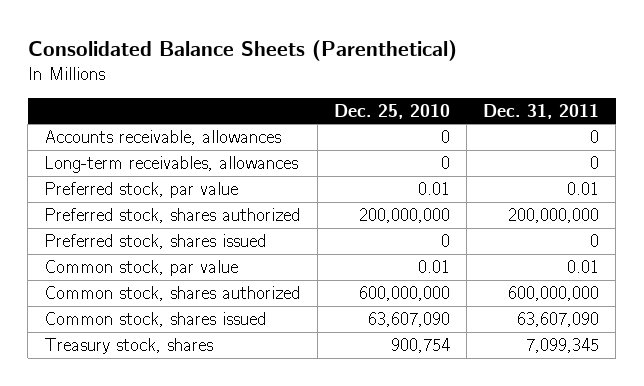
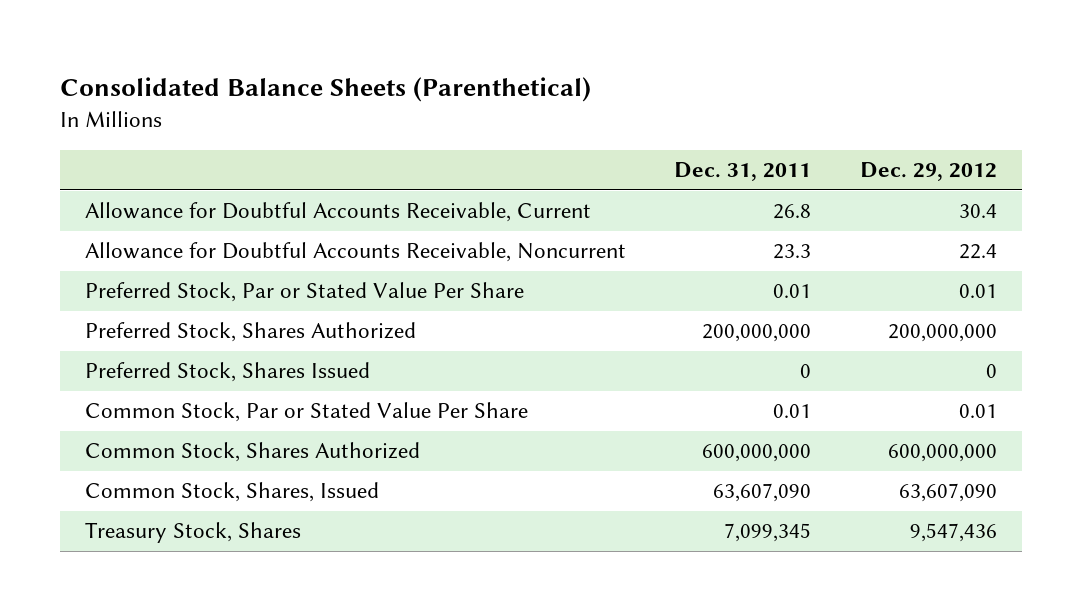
[333,103,450,119] Dec. 25, 2010 -> none
none -> [860,162,998,182] Dec. 29, 2012
[44,155,299,173] Long-term receivables, allowances -> none
[44,129,282,145] Accounts receivable, allowances -> [84,202,591,223] Allowance for Doubtful Accounts Receivable, Current
[590,129,600,143] 0 -> [773,204,812,220] 26.8
none -> [84,242,626,263] Allowance for Doubtful Accounts Receivable, Noncurrent
[44,181,239,198] Preferred stock, par value -> [84,282,524,303] Preferred Stock, Par or Stated Value Per Share
[44,207,301,223] Preferred stock, shares authorized -> [84,322,416,343] Preferred Stock, Shares Authorized
[44,233,267,249] Preferred stock, shares issued -> [84,362,370,383] Preferred Stock, Shares Issued
[44,259,239,276] Common stock, par value -> [84,402,528,423] Common Stock, Par or Stated Value Per Share
[44,285,301,301] Common stock, shares authorized -> [84,442,420,463] Common Stock, Shares Authorized
[44,311,267,327] Common stock, shares issued -> [84,482,379,503] Common Stock, Shares, Issued
[44,337,214,354] Treasury stock, shares -> [84,522,301,544] Treasury Stock, Shares

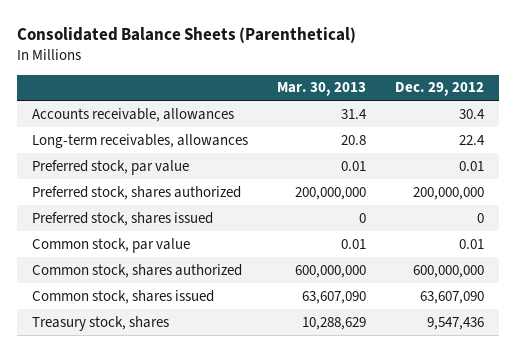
[674,162,812,182] Dec. 31, 2011 -> none
none -> [276,82,366,97] Mar. 30, 2013
[84,202,591,223] Allowance for Doubtful Accounts Receivable, Current -> [31,107,234,122] Accounts receivable, allowances
[84,242,626,263] Allowance for Doubtful Accounts Receivable, Noncurrent -> [31,133,248,148] Long-term receivables, allowances
[84,282,524,303] Preferred Stock, Par or Stated Value Per Share -> [31,159,189,175] Preferred stock, par value
[84,322,416,343] Preferred Stock, Shares Authorized -> [31,185,241,200] Preferred stock, shares authorized
[84,362,370,383] Preferred Stock, Shares Issued -> [31,211,213,226] Preferred stock, shares issued
[84,402,528,423] Common Stock, Par or Stated Value Per Share -> [31,237,190,253] Common stock, par value
[84,442,420,463] Common Stock, Shares Authorized -> [31,263,242,278] Common stock, shares authorized
[84,482,379,503] Common Stock, Shares, Issued -> [31,289,214,304] Common stock, shares issued
[84,522,301,544] Treasury Stock, Shares -> [31,315,169,331] Treasury stock, shares

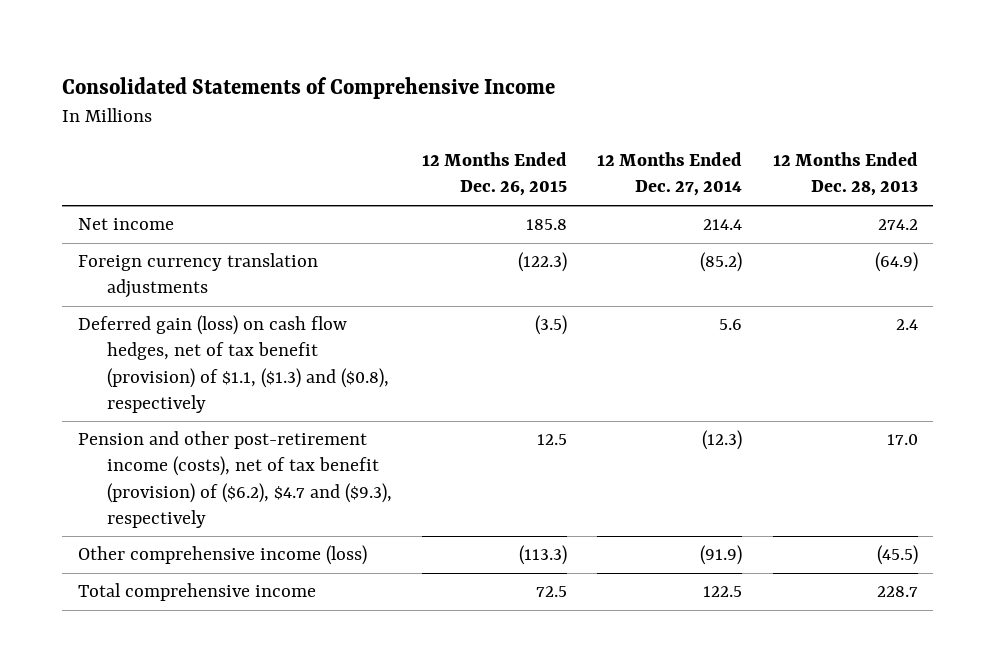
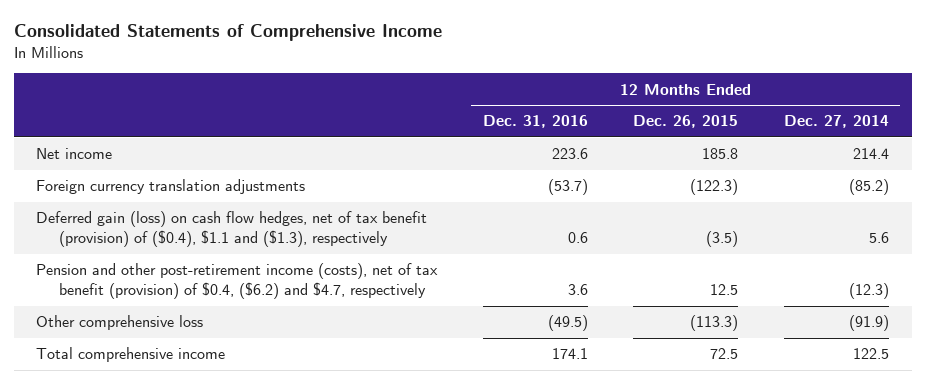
[772,152,918,197] 12 Months Ended Dec. 28, 2013 -> none
none -> [482,115,588,129] Dec. 31, 2016
[77,315,390,413] Deferred gain (loss) on cash flow hedges, net of tax benefit (provision) of $1.1, ($1.3) and ($0.8), respectively -> [36,211,428,248] Deferred gain (loss) on cash flow hedges, net of tax benefit (provision) of ($0.4), $1.1 and ($1.3), respectively
[77,431,393,528] Pension and other post-retirement income (costs), net of tax benefit (provision) of ($6.2), $4.7 and ($9.3), respectively -> [36,263,439,300] Pension and other post-retirement income (costs), net of tax benefit (provision) of $0.4, ($6.2) and $4.7, respectively
[77,545,367,566] Other comprehensive income (loss) -> [36,315,204,331] Other comprehensive loss

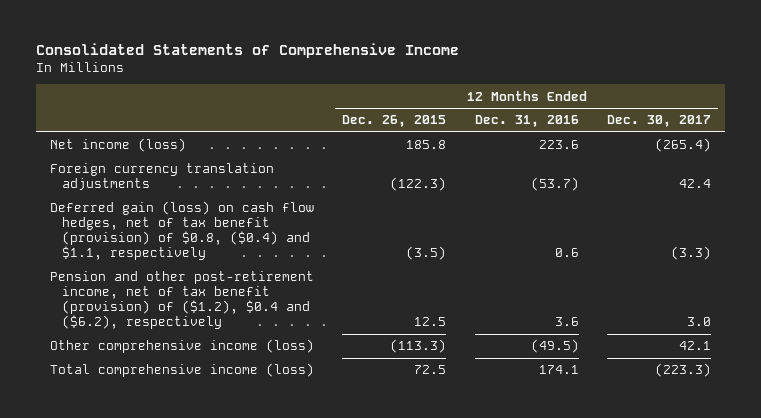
[784,115,890,129] Dec. 27, 2014 -> none
none -> [606,115,711,128] Dec. 30, 2017
[36,148,113,160] Net income -> [50,138,187,153] Net income (loss)
[36,211,428,248] Deferred gain (loss) on cash flow hedges, net of tax benefit (provision) of ($0.4), $1.1 and ($1.3), respectively -> [50,201,315,260] Deferred gain (loss) on cash flow hedges, net of tax benefit (provision) of $0.8, ($0.4) and $1.1, respectively
[36,263,439,300] Pension and other post-retirement income (costs), net of tax benefit (provision) of $0.4, ($6.2) and $4.7, respectively -> [50,271,315,329] Pension and other post-retirement income, net of tax benefit (provision) of ($1.2), $0.4 and ($6.2), respectively
[36,315,204,331] Other comprehensive loss -> [50,339,315,354] Other comprehensive income (loss)
[36,347,226,363] Total comprehensive income -> [50,363,315,378] Total comprehensive income (loss)

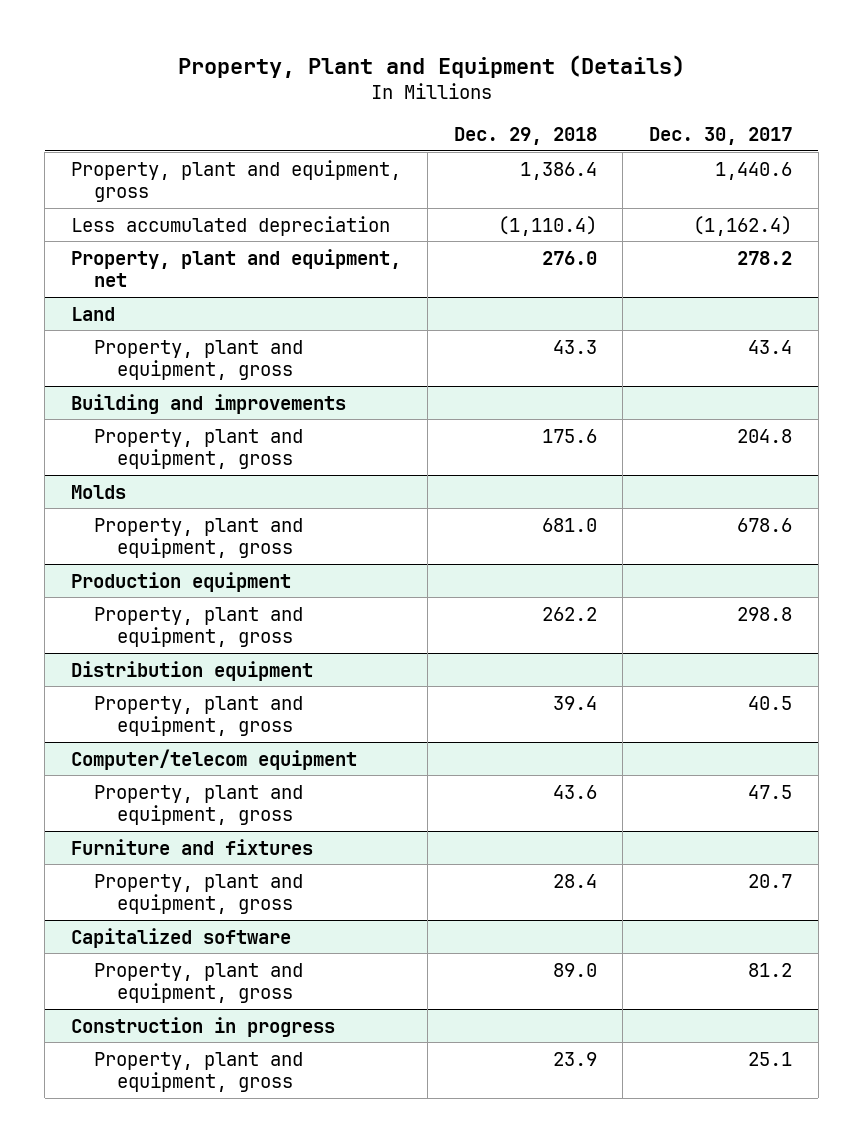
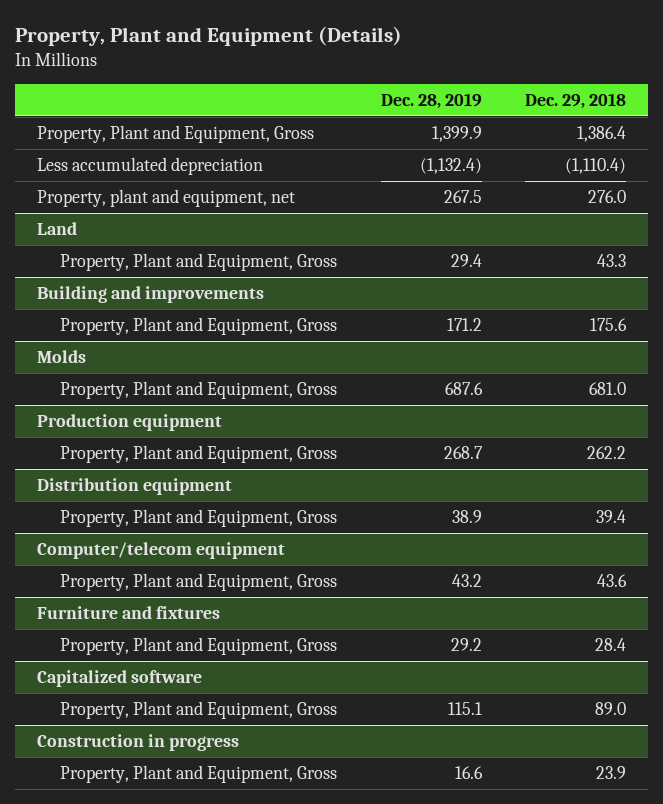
[649,126,793,145] Dec. 30, 2017 -> none
none -> [380,92,482,109] Dec. 28, 2019
[71,159,402,203] Property, plant and equipment, gross -> [36,124,314,143] Property, Plant and Equipment, Gross
[94,339,304,381] Property, plant and equipment, gross -> [59,252,337,271] Property, Plant and Equipment, Gross
[94,428,304,470] Property, plant and equipment, gross -> [59,316,337,335] Property, Plant and Equipment, Gross
[94,517,304,559] Property, plant and equipment, gross -> [59,380,337,399] Property, Plant and Equipment, Gross
[94,606,304,648] Property, plant and equipment, gross -> [59,444,337,463] Property, Plant and Equipment, Gross
[94,695,304,737] Property, plant and equipment, gross -> [59,508,337,527] Property, Plant and Equipment, Gross
[94,784,304,826] Property, plant and equipment, gross -> [59,572,337,591] Property, Plant and Equipment, Gross
[94,873,304,915] Property, plant and equipment, gross -> [59,636,337,655] Property, Plant and Equipment, Gross
[94,962,304,1004] Property, plant and equipment, gross -> [59,700,337,719] Property, Plant and Equipment, Gross
[94,1051,304,1093] Property, plant and equipment, gross -> [59,764,337,783] Property, Plant and Equipment, Gross

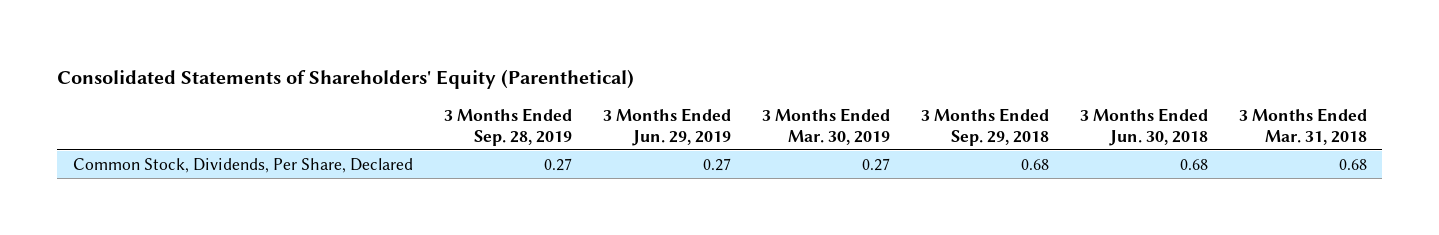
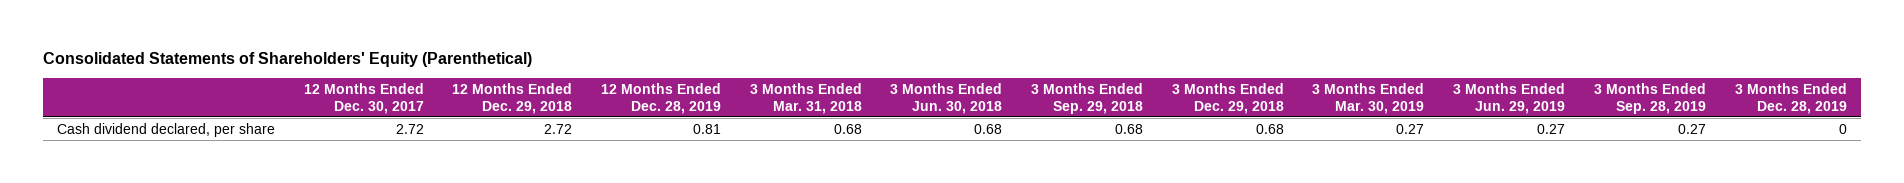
none -> [303,83,424,114] 12 Months Ended Dec. 30, 2017
none -> [452,83,573,114] 12 Months Ended Dec. 29, 2018
none -> [601,83,722,114] 12 Months Ended Dec. 28, 2019
none -> [1171,83,1284,114] 3 Months Ended Dec. 29, 2018
none -> [1734,83,1847,114] 3 Months Ended Dec. 28, 2019
[72,158,413,174] Common Stock, Dividends, Per Share, Declared -> [57,122,276,137] Cash dividend declared, per share

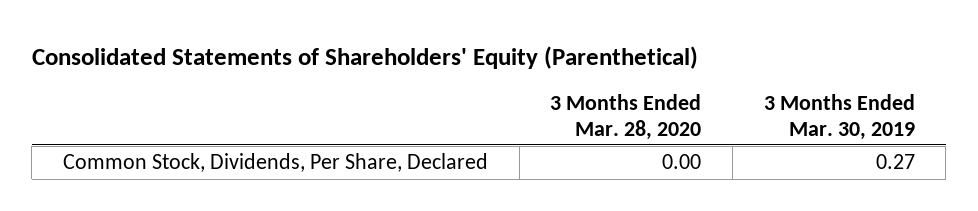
[303,83,424,114] 12 Months Ended Dec. 30, 2017 -> none
[452,83,573,114] 12 Months Ended Dec. 29, 2018 -> none
[601,83,722,114] 12 Months Ended Dec. 28, 2019 -> none
[749,83,862,114] 3 Months Ended Mar. 31, 2018 -> none
[890,83,1003,114] 3 Months Ended Jun. 30, 2018 -> none
[1031,83,1144,114] 3 Months Ended Sep. 29, 2018 -> none
[1171,83,1284,114] 3 Months Ended Dec. 29, 2018 -> none
[1453,83,1566,114] 3 Months Ended Jun. 29, 2019 -> none
[1593,83,1706,114] 3 Months Ended Sep. 28, 2019 -> none
[1734,83,1847,114] 3 Months Ended Dec. 28, 2019 -> none
none -> [550,93,702,140] 3 Months Ended Mar. 28, 2020
[57,122,276,137] Cash dividend declared, per share -> [62,153,488,173] Common Stock, Dividends, Per Share, Declared

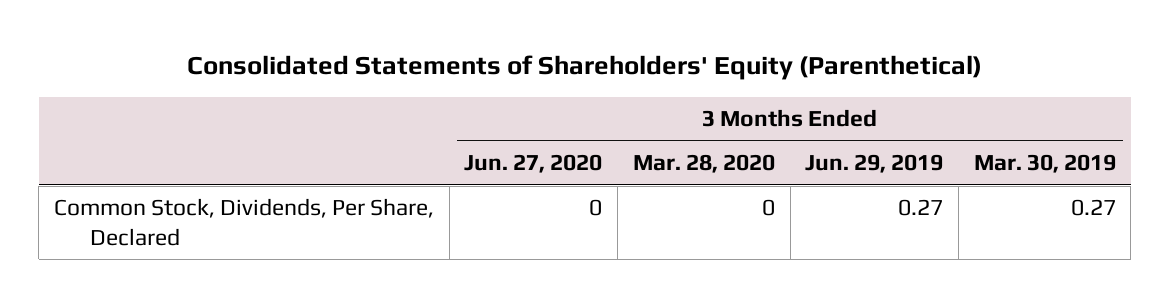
none -> [464,154,603,174] Jun. 27, 2020
none -> [805,154,944,174] Jun. 29, 2019
[662,154,702,170] 0.00 -> [761,199,775,217] 0

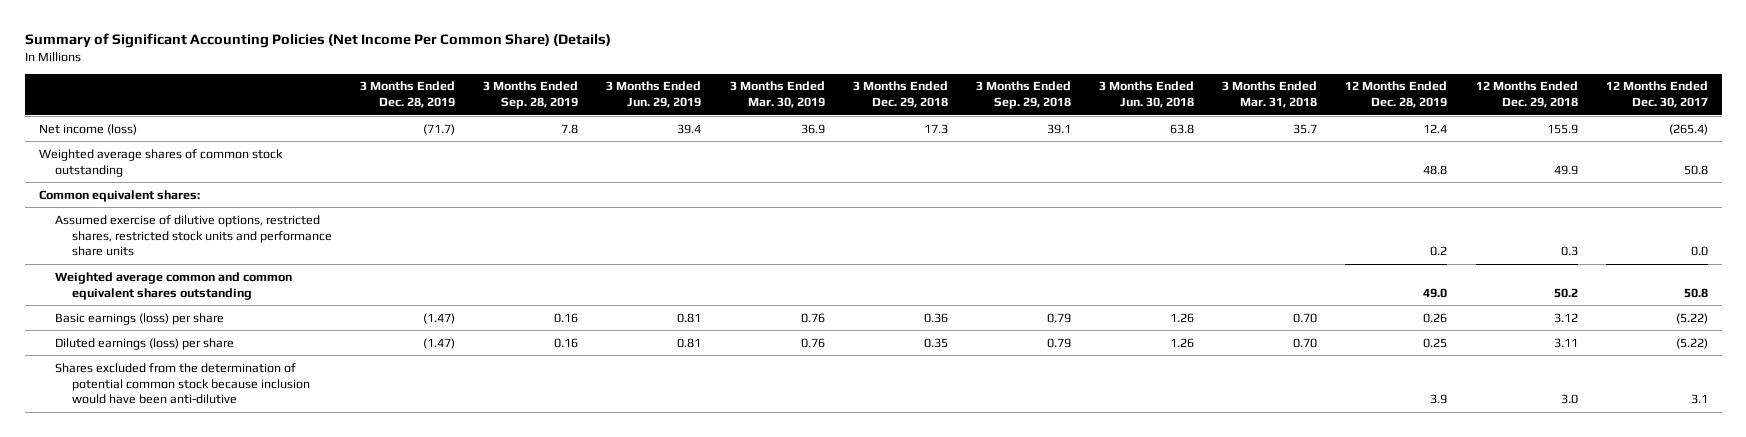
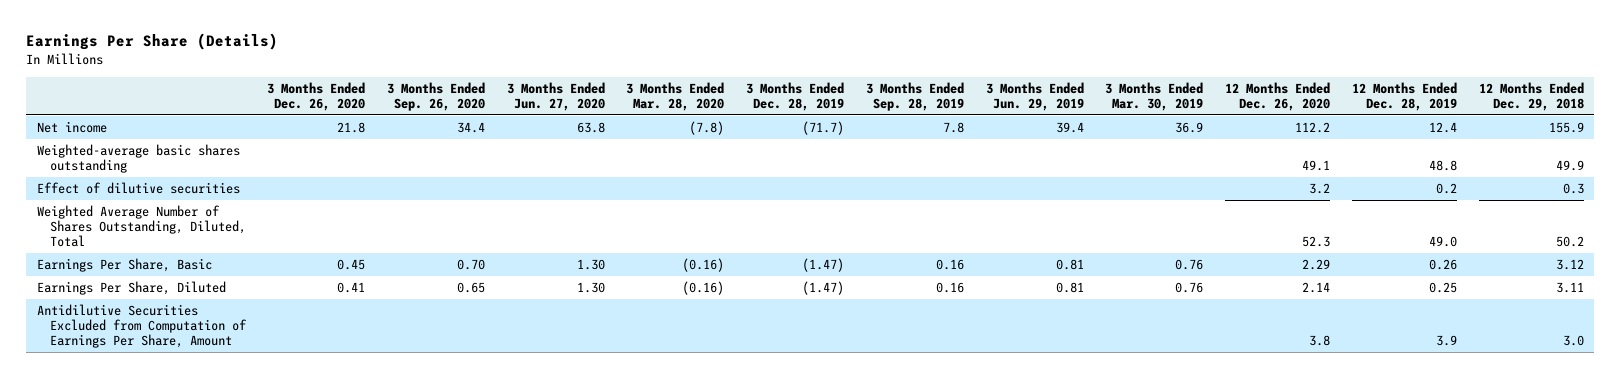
[24,33,611,49] Summary of Significant Accounting Policies (Net Income Per Common Share) (Details) -> [26,33,279,51] Earnings Per Share (Details)
[852,81,948,109] 3 Months Ended Dec. 29, 2018 -> none
[975,81,1071,110] 3 Months Ended Sep. 29, 2018 -> none
[1099,81,1195,109] 3 Months Ended Jun. 30, 2018 -> none
[1222,81,1318,109] 3 Months Ended Mar. 31, 2018 -> none
[1605,81,1708,109] 12 Months Ended Dec. 30, 2017 -> none
none -> [267,81,366,111] 3 Months Ended Dec. 26, 2020
none -> [387,81,486,111] 3 Months Ended Sep. 26, 2020
none -> [506,81,605,111] 3 Months Ended Jun. 27, 2020
none -> [626,81,725,111] 3 Months Ended Mar. 28, 2020
none -> [1225,81,1331,111] 12 Months Ended Dec. 26, 2020
[38,189,200,202] Common equivalent shares: -> none
[38,123,137,135] Net income (loss) -> [36,121,107,134] Net income
[38,148,283,177] Weighted average shares of common stock outstanding -> [36,144,240,174] Weighted-average basic shares outstanding
[55,214,332,257] Assumed exercise of dilutive options, restricted shares, restricted stock units and performance share units -> [36,182,240,195] Effect of dilutive securities
[55,271,293,300] Weighted average common and common equivalent shares outstanding -> [36,205,246,248] Weighted Average Number of Shares Outstanding, Diluted, Total
[55,312,225,325] Basic earnings (loss) per share -> [36,258,212,273] Earnings Per Share, Basic
[55,337,235,350] Diluted earnings (loss) per share -> [36,281,226,296] Earnings Per Share, Diluted
[55,362,310,405] Shares excluded from the determination of potential common stock because inclusion would have been anti-dilutive -> [36,304,247,349] Antidilutive Securities Excluded from Computation of Earnings Per Share, Amount

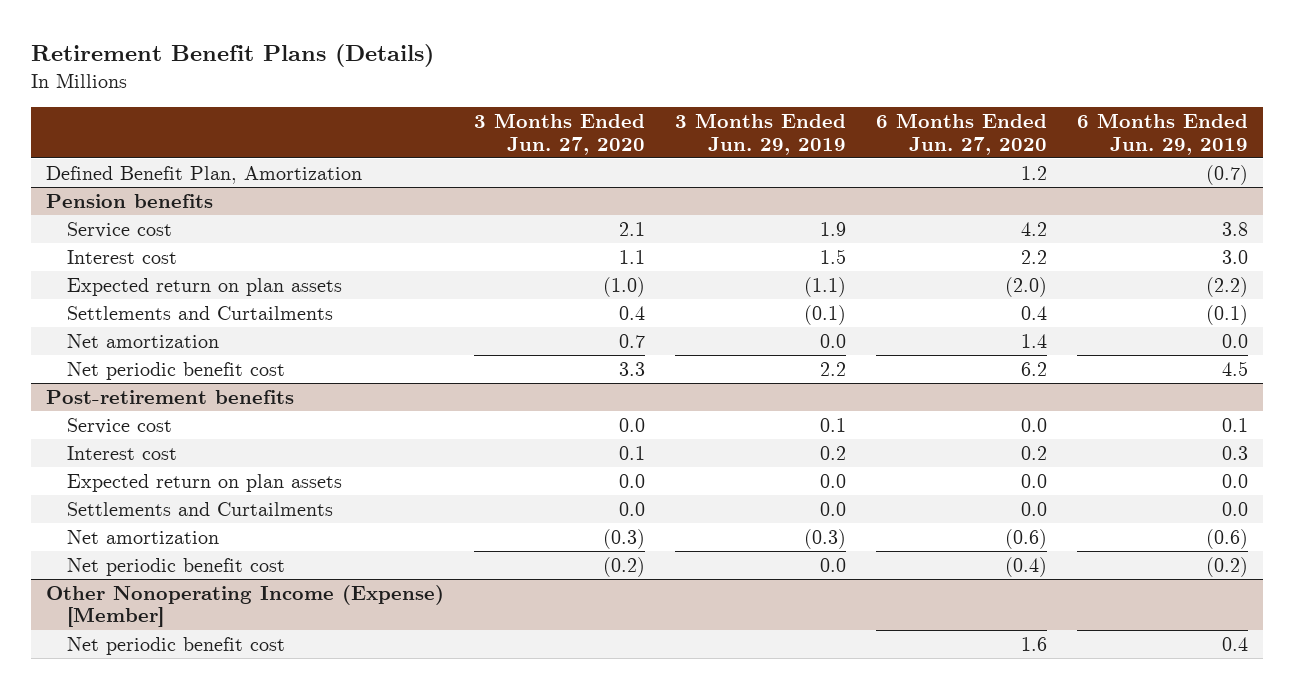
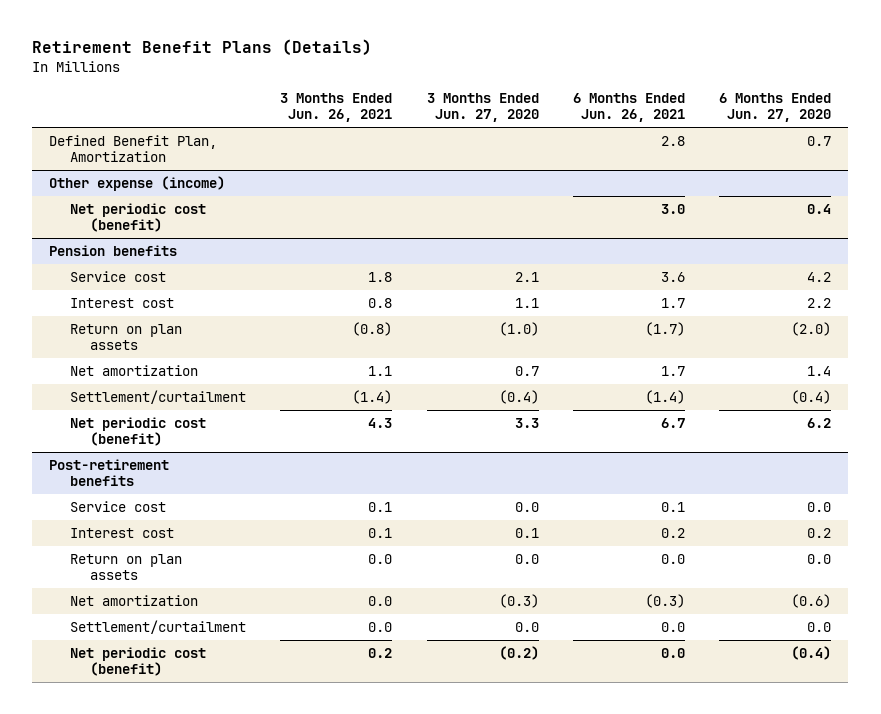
[674,113,846,155] 3 Months Ended Jun. 29, 2019 -> none
[1076,113,1248,155] 6 Months Ended Jun. 29, 2019 -> none
none -> [280,93,393,123] 3 Months Ended Jun. 26, 2021
none -> [572,93,685,123] 6 Months Ended Jun. 26, 2021
[1020,165,1047,180] 1.2 -> [807,135,832,146] 0.7
none -> [49,175,226,191] Other expense (income)
none -> [69,202,206,233] Net periodic cost (benefit)
[66,305,333,320] Settlements and Curtailments -> none
[66,277,342,296] Expected return on plan assets -> [69,323,182,351] Return on plan assets
none -> [69,389,246,404] Settlement/curtailment
[66,361,285,380] Net periodic benefit cost -> [69,416,206,447] Net periodic cost (benefit)
[66,501,333,516] Settlements and Curtailments -> none
[66,473,342,492] Expected return on plan assets -> [69,553,182,581] Return on plan assets
[46,584,445,628] Other Nonoperating Income (Expense) [Member] -> none
[66,636,285,655] Net periodic benefit cost -> none
none -> [69,619,246,634] Settlement/curtailment
[66,557,285,576] Net periodic benefit cost -> [69,646,206,677] Net periodic cost (benefit)

